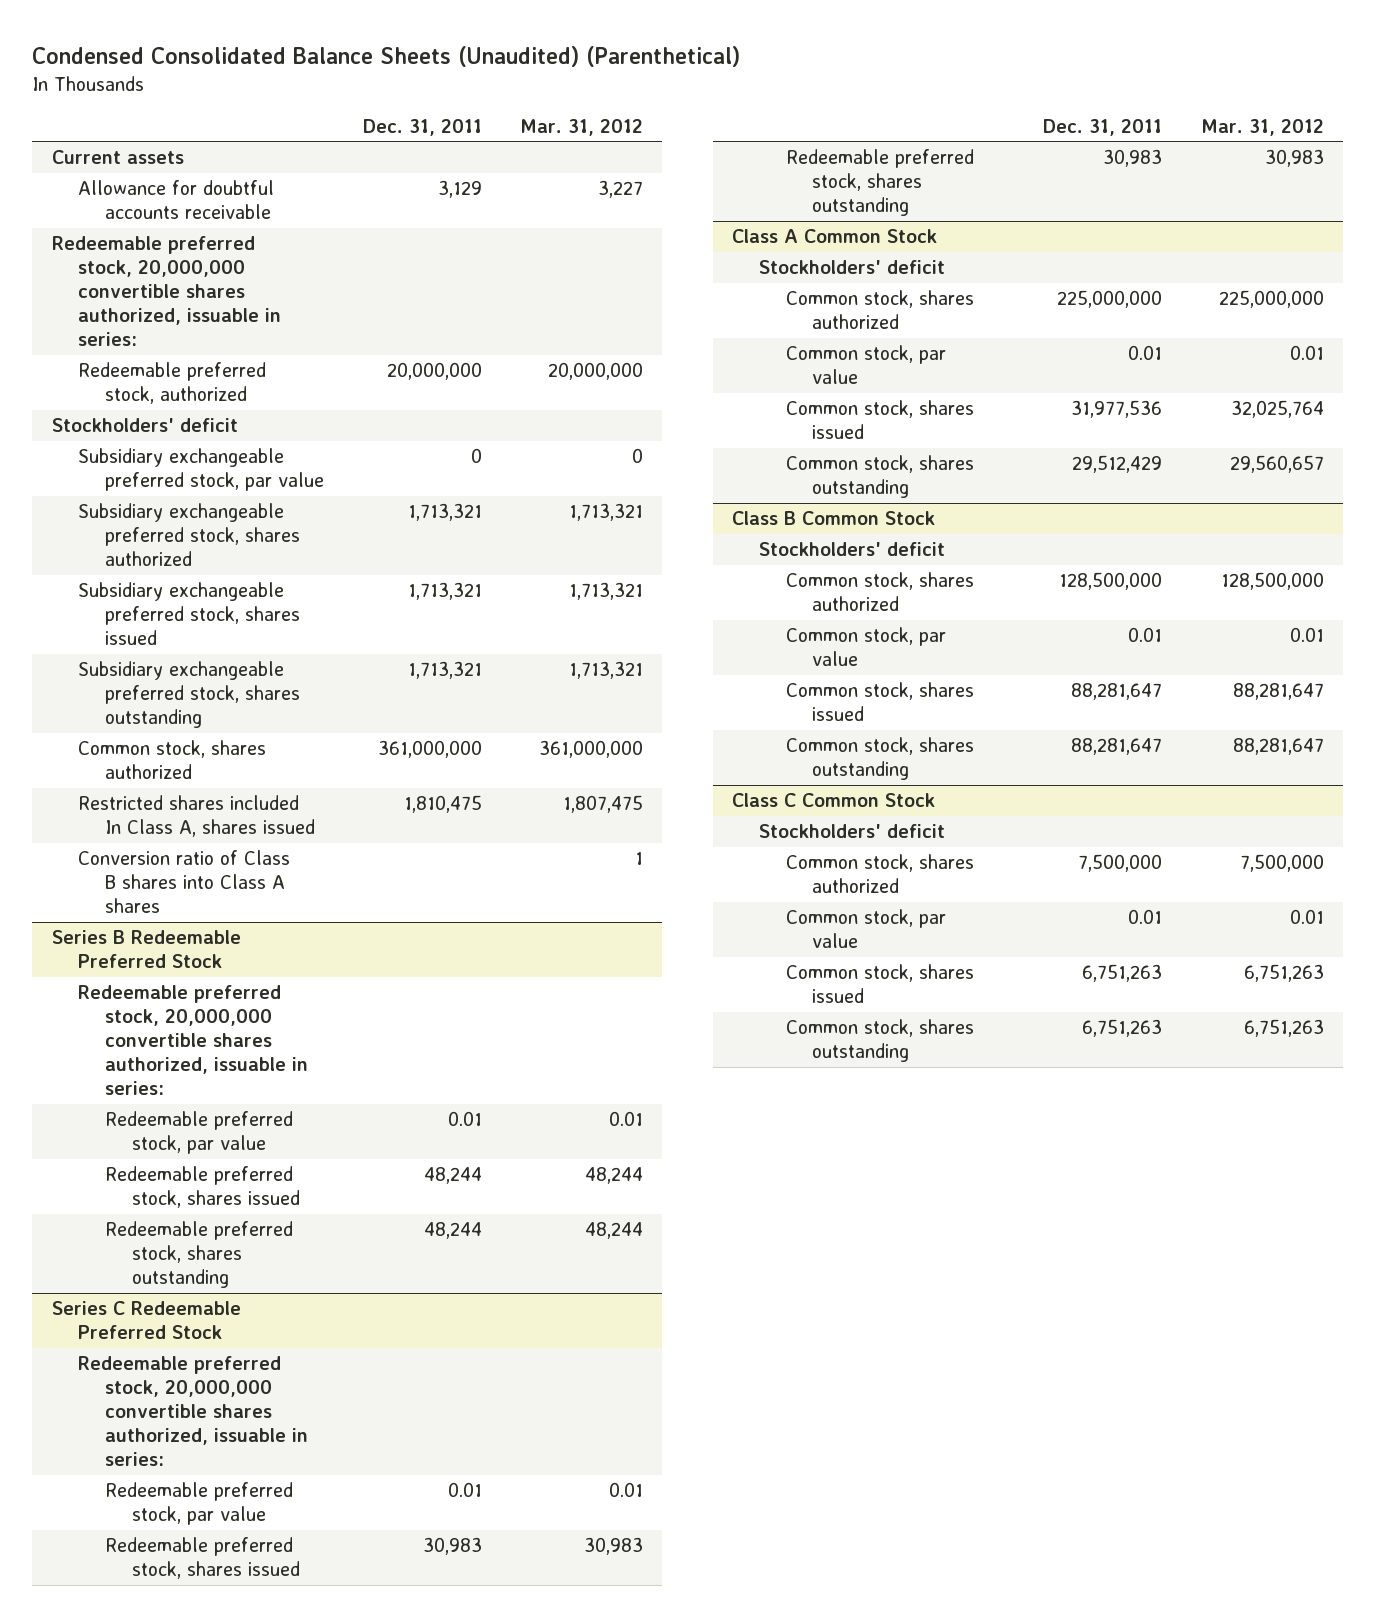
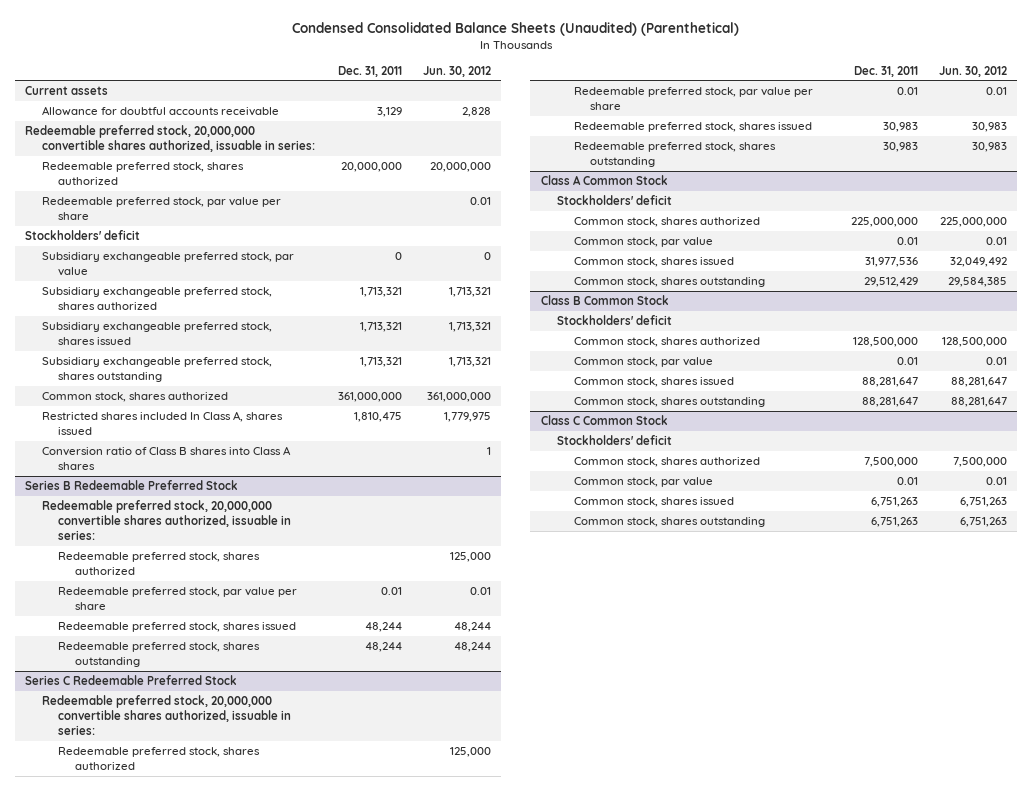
[520,118,644,136] Mar. 31, 2012 -> none
none -> [422,65,491,77] Jun. 30, 2012
[78,362,267,405] Redeemable preferred stock, authorized -> [41,162,244,186] Redeemable preferred stock, shares authorized
none -> [41,197,281,221] Redeemable preferred stock, par value per share
none -> [58,552,261,576] Redeemable preferred stock, shares authorized
[105,1111,294,1155] Redeemable preferred stock, par value -> [58,587,298,611] Redeemable preferred stock, par value per share
none -> [58,747,261,771] Redeemable preferred stock, shares authorized
[105,1482,294,1526] Redeemable preferred stock, par value -> [573,87,813,111] Redeemable preferred stock, par value per share

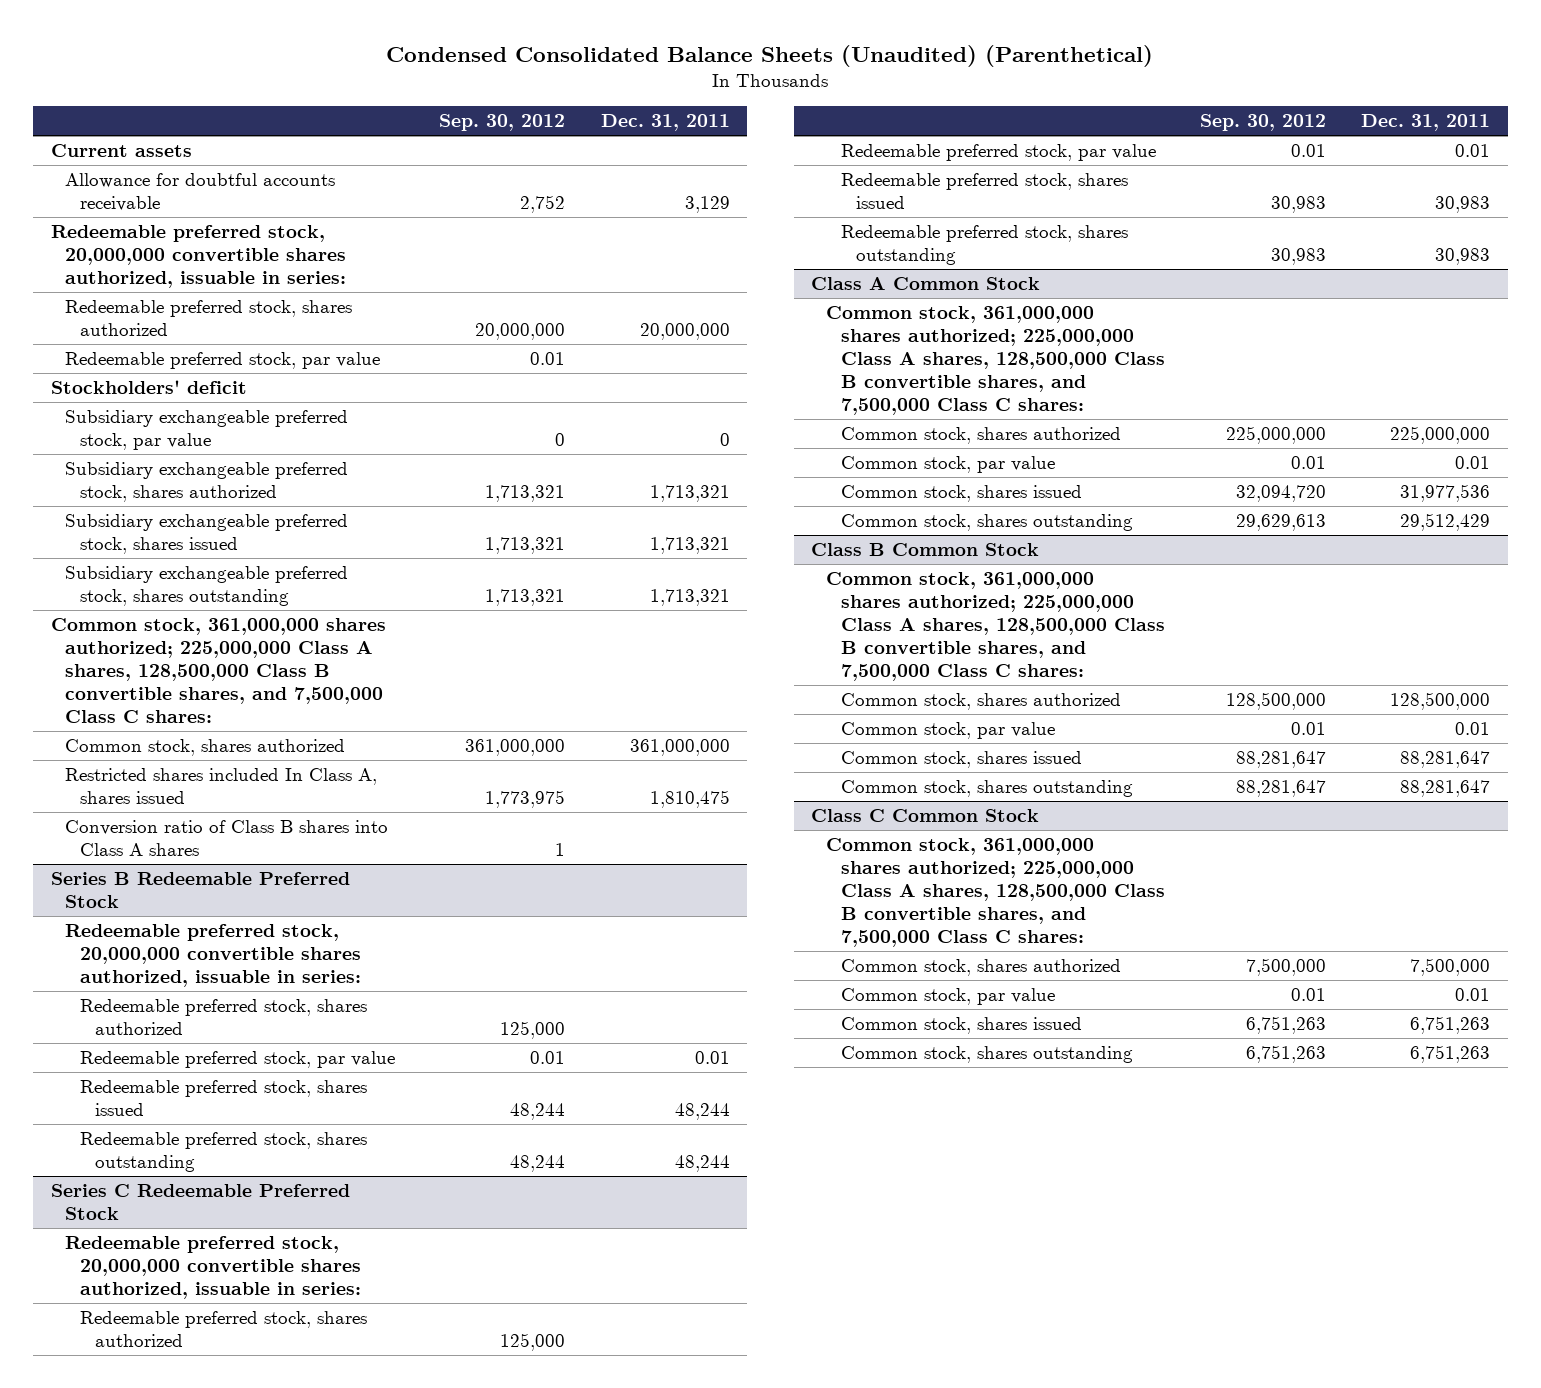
[422,65,491,77] Jun. 30, 2012 -> none
none -> [439,114,566,132] Sep. 30, 2012
[41,197,281,221] Redeemable preferred stock, par value per share -> [65,351,381,369] Redeemable preferred stock, par value
none -> [50,617,386,724] Common stock, 361,000,000 shares authorized; 225,000,000 Class A shares, 128,500,000 Class B convertible shares, and 7,500,000 Class C shares:
[58,587,298,611] Redeemable preferred stock, par value per share -> [80,1050,396,1068] Redeemable preferred stock, par value
[573,87,813,111] Redeemable preferred stock, par value per share -> [841,143,1157,161] Redeemable preferred stock, par value
[557,195,673,206] Stockholders' deficit -> none
none -> [826,305,1166,416] Common stock, 361,000,000 shares authorized; 225,000,000 Class A shares, 128,500,000 Class B convertible shares, and 7,500,000 Class C shares:
[557,315,673,326] Stockholders' deficit -> none
none -> [826,571,1166,682] Common stock, 361,000,000 shares authorized; 225,000,000 Class A shares, 128,500,000 Class B convertible shares, and 7,500,000 Class C shares:
[557,435,673,446] Stockholders' deficit -> none
none -> [826,837,1166,948] Common stock, 361,000,000 shares authorized; 225,000,000 Class A shares, 128,500,000 Class B convertible shares, and 7,500,000 Class C shares:

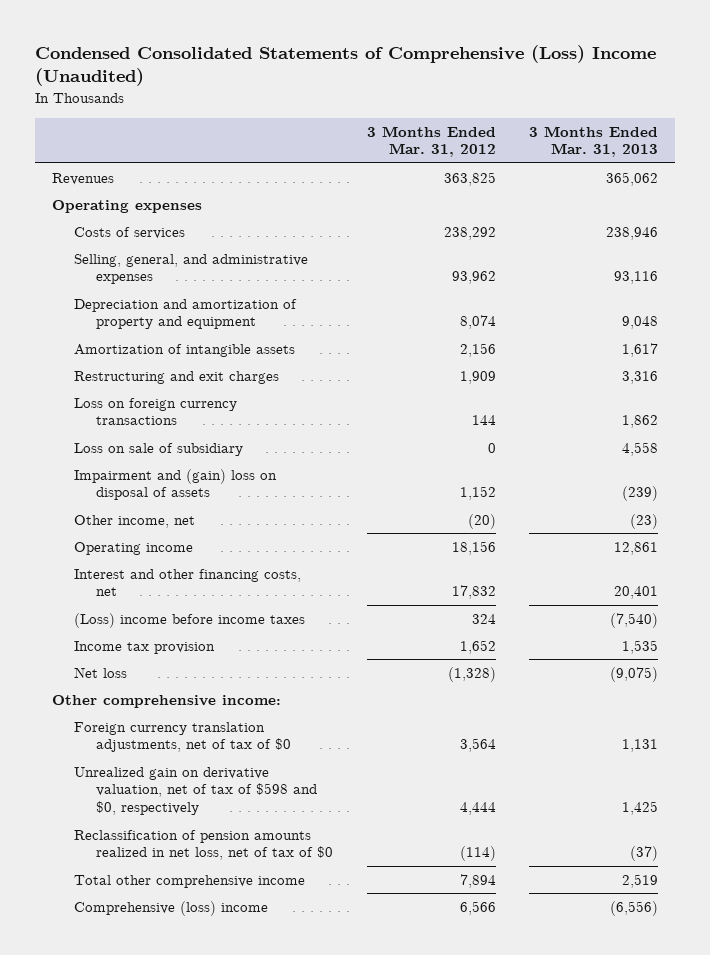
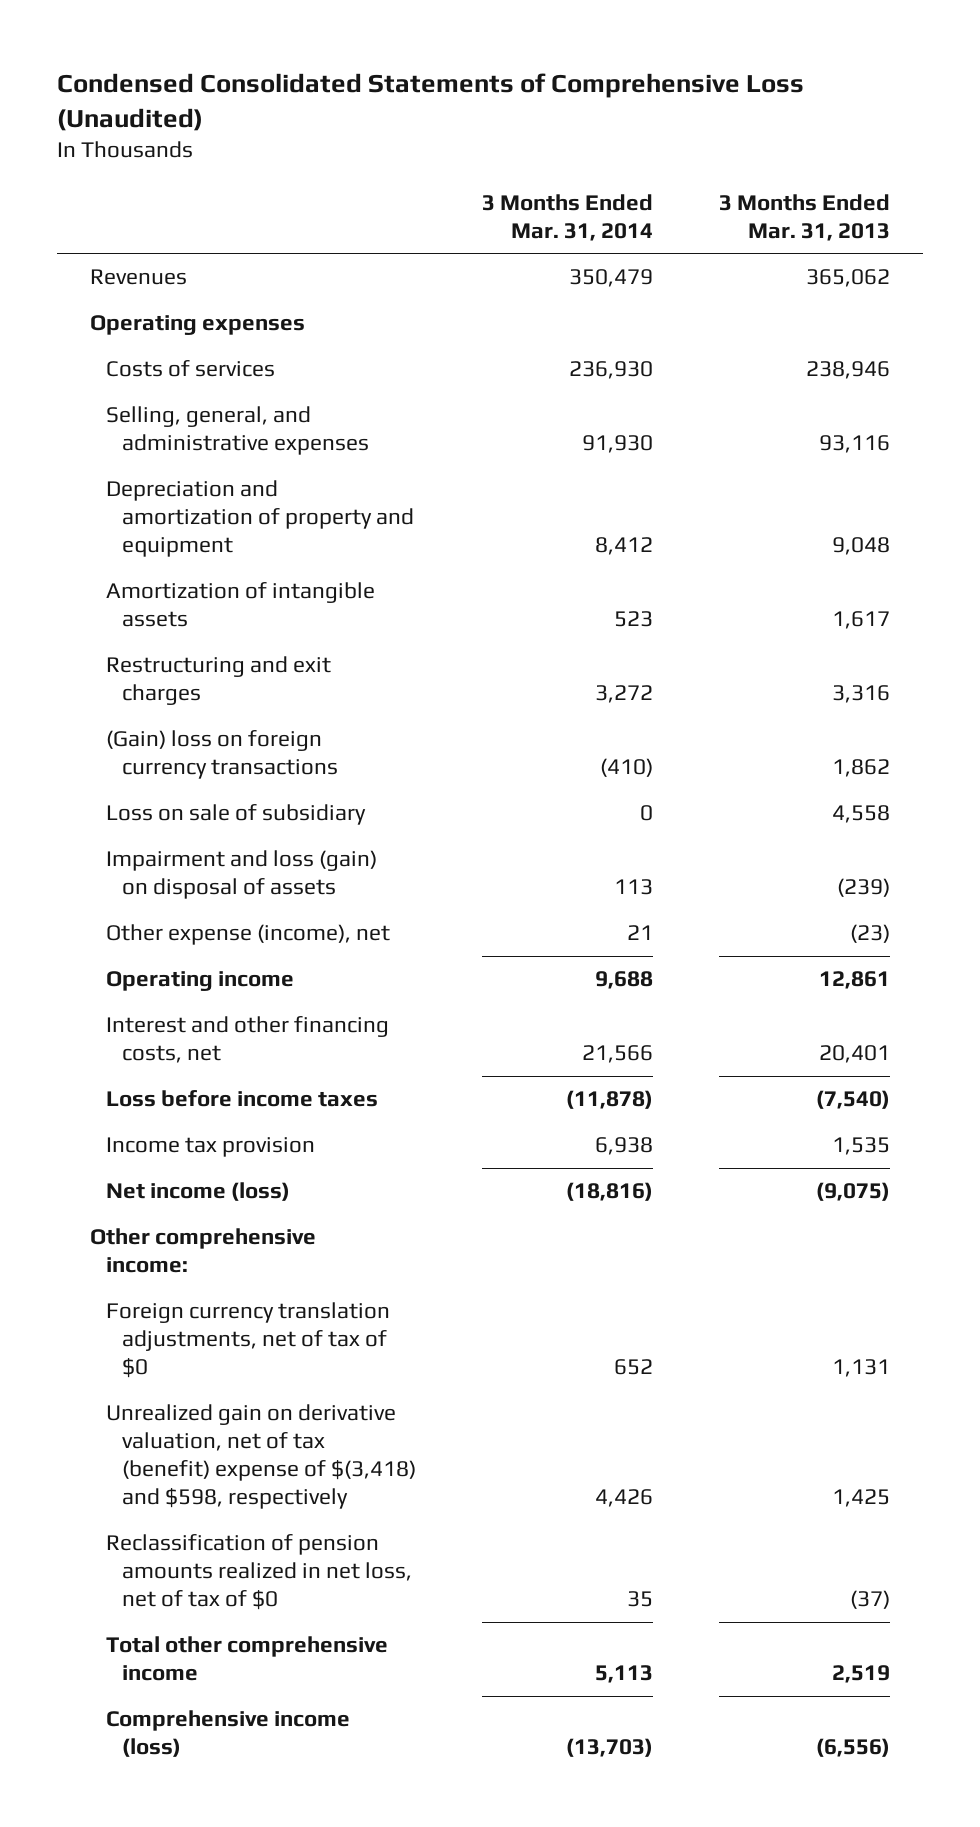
[35,44,657,87] Condensed Consolidated Statements of Comprehensive (Loss) Income (Unaudited) -> [56,72,804,131] Condensed Consolidated Statements of Comprehensive Loss (Unaudited)
[366,125,496,158] 3 Months Ended Mar. 31, 2012 -> none
none -> [482,193,654,241] 3 Months Ended Mar. 31, 2014
[74,397,238,426] Loss on foreign currency transactions -> [106,730,339,780] (Gain) loss on foreign currency transactions
[74,468,278,501] Impairment and (gain) loss on disposal of assets -> [106,850,378,900] Impairment and loss (gain) on disposal of assets
[74,514,196,528] Other income, net -> [106,924,391,946] Other expense (income), net
[74,612,306,628] (Loss) income before income taxes -> [106,1090,379,1108] Loss before income taxes
[74,666,128,678] Net loss -> [106,1182,291,1202] Net income (loss)
[74,766,318,816] Unrealized gain on derivative valuation, net of tax of $598 and $0, respectively -> [106,1404,417,1510] Unrealized gain on derivative valuation, net of tax (benefit) expense of $(3,418) and $598, respectively
[74,900,269,916] Comprehensive (loss) income -> [106,1710,351,1758] Comprehensive income (loss)

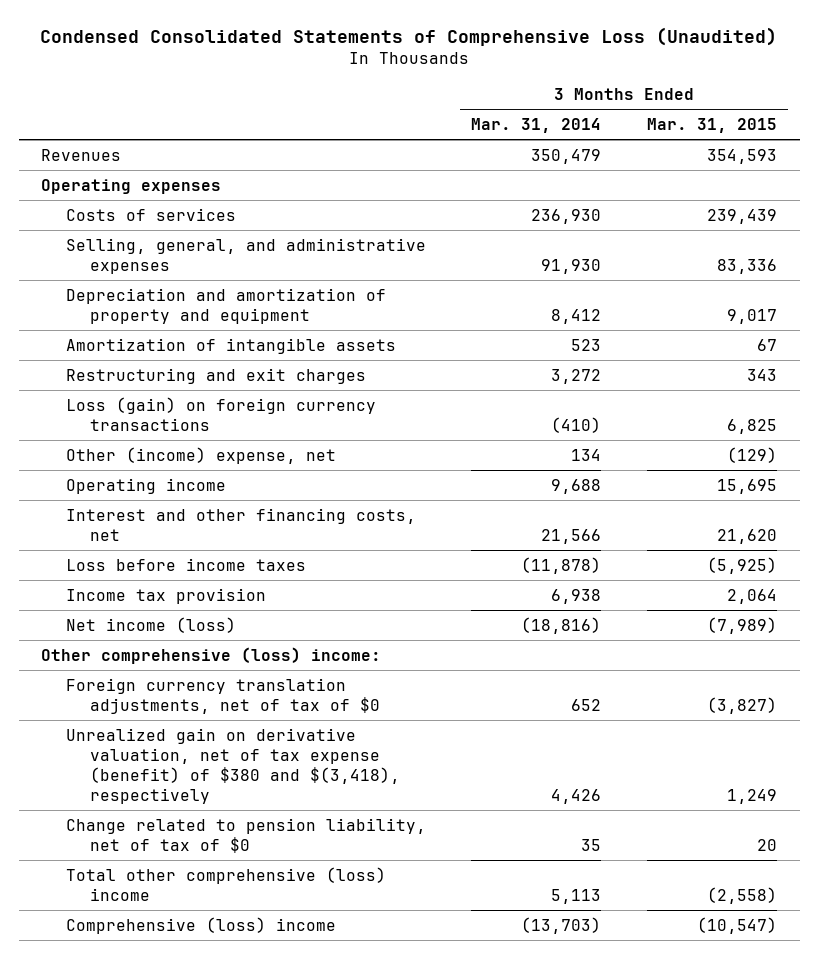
[719,193,891,241] 3 Months Ended Mar. 31, 2013 -> none
none -> [646,117,777,133] Mar. 31, 2015
[106,804,367,826] Loss on sale of subsidiary -> none
[106,850,378,900] Impairment and loss (gain) on disposal of assets -> none
[106,730,339,780] (Gain) loss on foreign currency transactions -> [65,396,376,431] Loss (gain) on foreign currency transactions
[106,924,391,946] Other expense (income), net -> [65,446,336,464] Other (income) expense, net
[627,925,654,941] 21 -> [571,448,602,461] 134
[89,1228,316,1274] Other comprehensive income: -> [41,646,382,664] Other comprehensive (loss) income:
[106,1534,413,1611] Reclassification of pension amounts realized in net loss, net of tax of $0 -> none
[106,1404,417,1510] Unrealized gain on derivative valuation, net of tax (benefit) expense of $(3,418) and $598, respectively -> [65,727,400,804] Unrealized gain on derivative valuation, net of tax expense (benefit) of $380 and $(3,418), respectively
none -> [65,817,426,853] Change related to pension liability, net of tax of $0
[106,1636,389,1682] Total other comprehensive income -> [65,866,386,901] Total other comprehensive (loss) income
[106,1710,351,1758] Comprehensive income (loss) -> [65,916,336,934] Comprehensive (loss) income

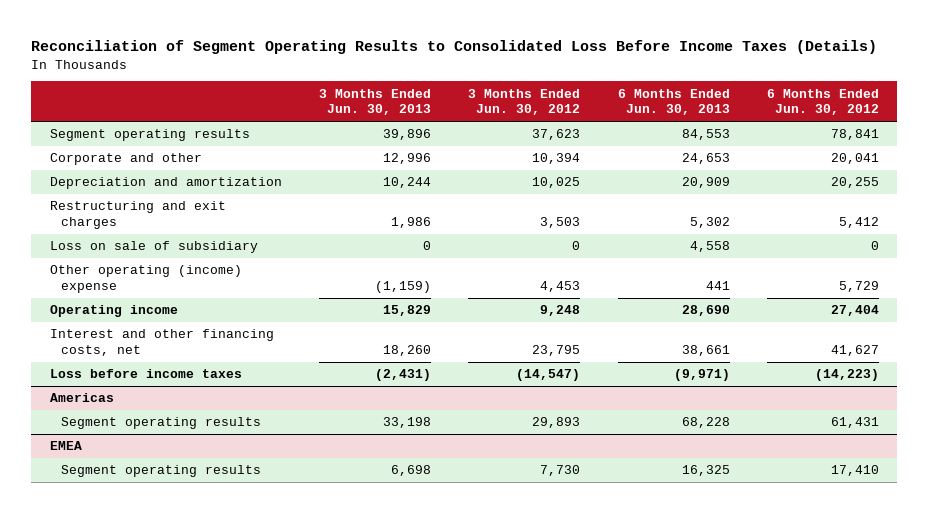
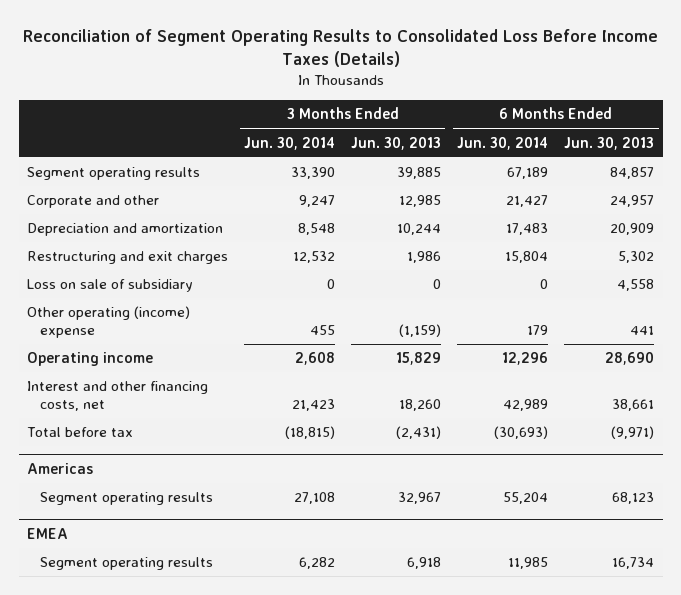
[468,88,581,116] 3 Months Ended Jun. 30, 2012 -> none
[766,88,879,116] 6 Months Ended Jun. 30, 2012 -> none
none -> [244,136,336,150] Jun. 30, 2014
none -> [457,136,549,150] Jun. 30, 2014
[383,129,432,141] 39,896 -> [397,167,442,180] 39,885
[681,129,730,141] 84,553 -> [610,167,655,180] 84,857
[383,153,432,165] 12,996 -> [399,195,442,208] 12,985
[681,153,730,165] 24,653 -> [610,195,655,208] 24,957
[49,369,242,379] Loss before income taxes -> [26,427,133,438] Total before tax
[383,417,432,429] 33,198 -> [398,492,442,505] 32,967
[681,417,730,429] 68,228 -> [612,492,655,505] 68,123
[391,465,432,477] 6,698 -> [407,557,442,570] 6,918
[681,465,730,477] 16,325 -> [612,557,655,570] 16,734

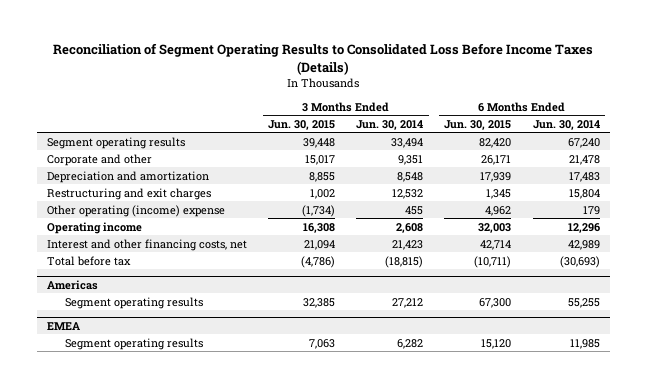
[351,136,442,150] Jun. 30, 2013 -> none
[564,136,655,150] Jun. 30, 2013 -> none
none -> [268,119,336,130] Jun. 30, 2015
none -> [444,119,512,130] Jun. 30, 2015
[291,167,336,180] 33,390 -> [391,137,424,148] 33,494
[507,167,549,180] 67,189 -> [567,137,600,148] 67,240
[299,195,336,208] 9,247 -> [398,154,424,165] 9,351
[506,195,549,208] 21,427 -> [568,154,600,165] 21,478
[26,279,193,293] Loss on sale of subsidiary -> none
[294,492,336,505] 27,108 -> [392,297,424,308] 27,212
[503,492,549,505] 55,204 -> [567,297,600,308] 55,255

